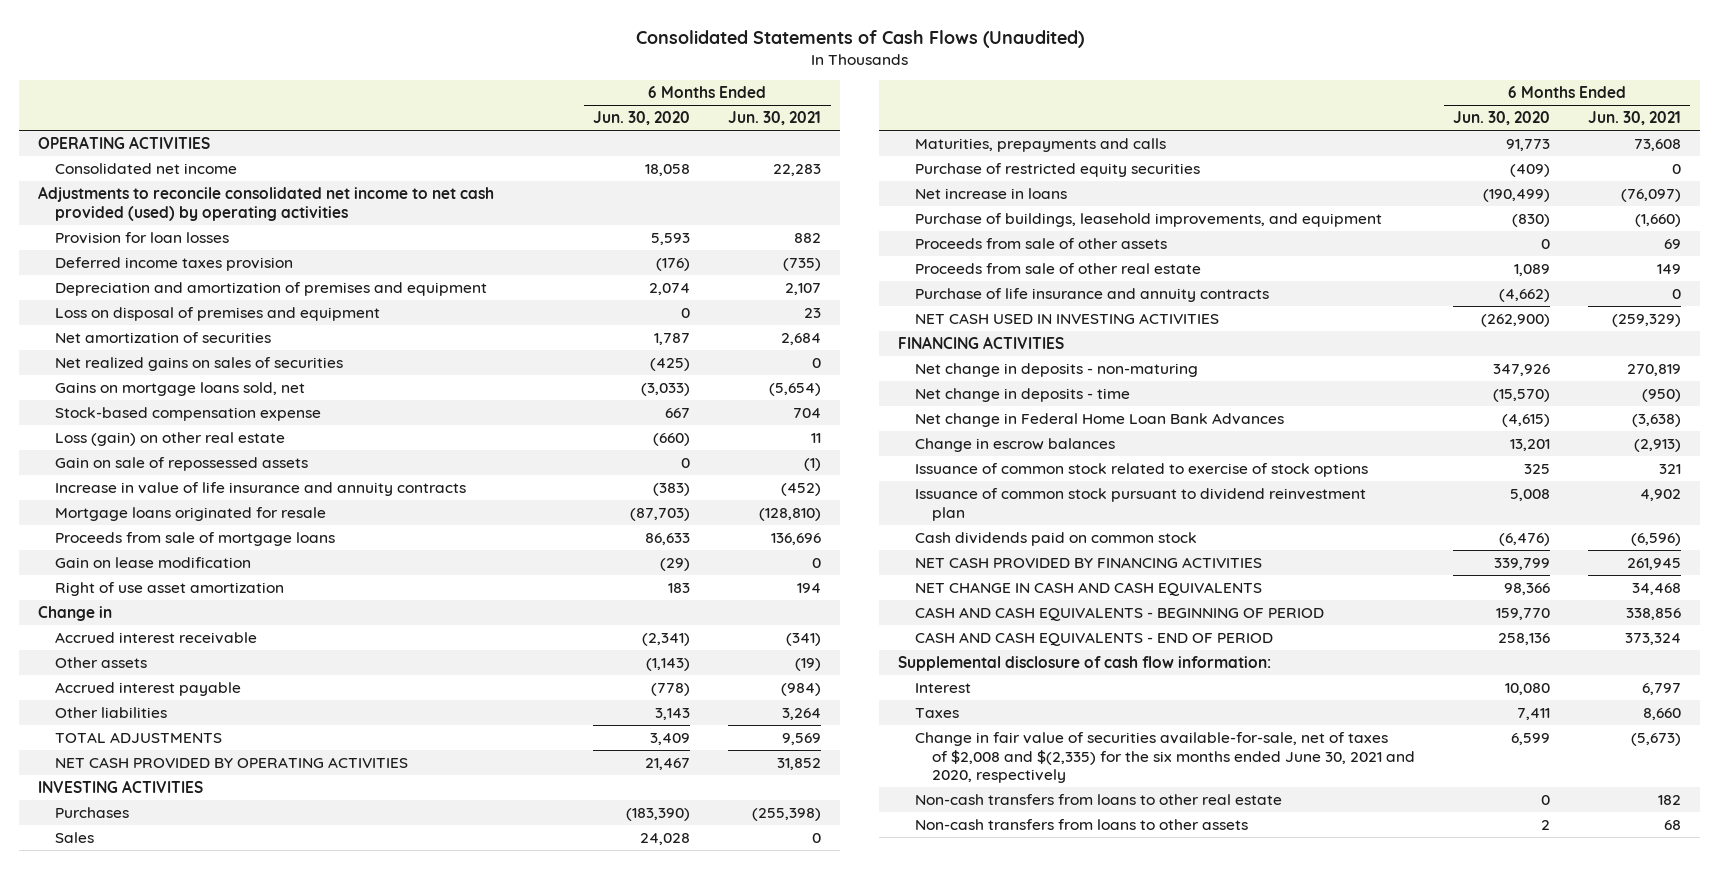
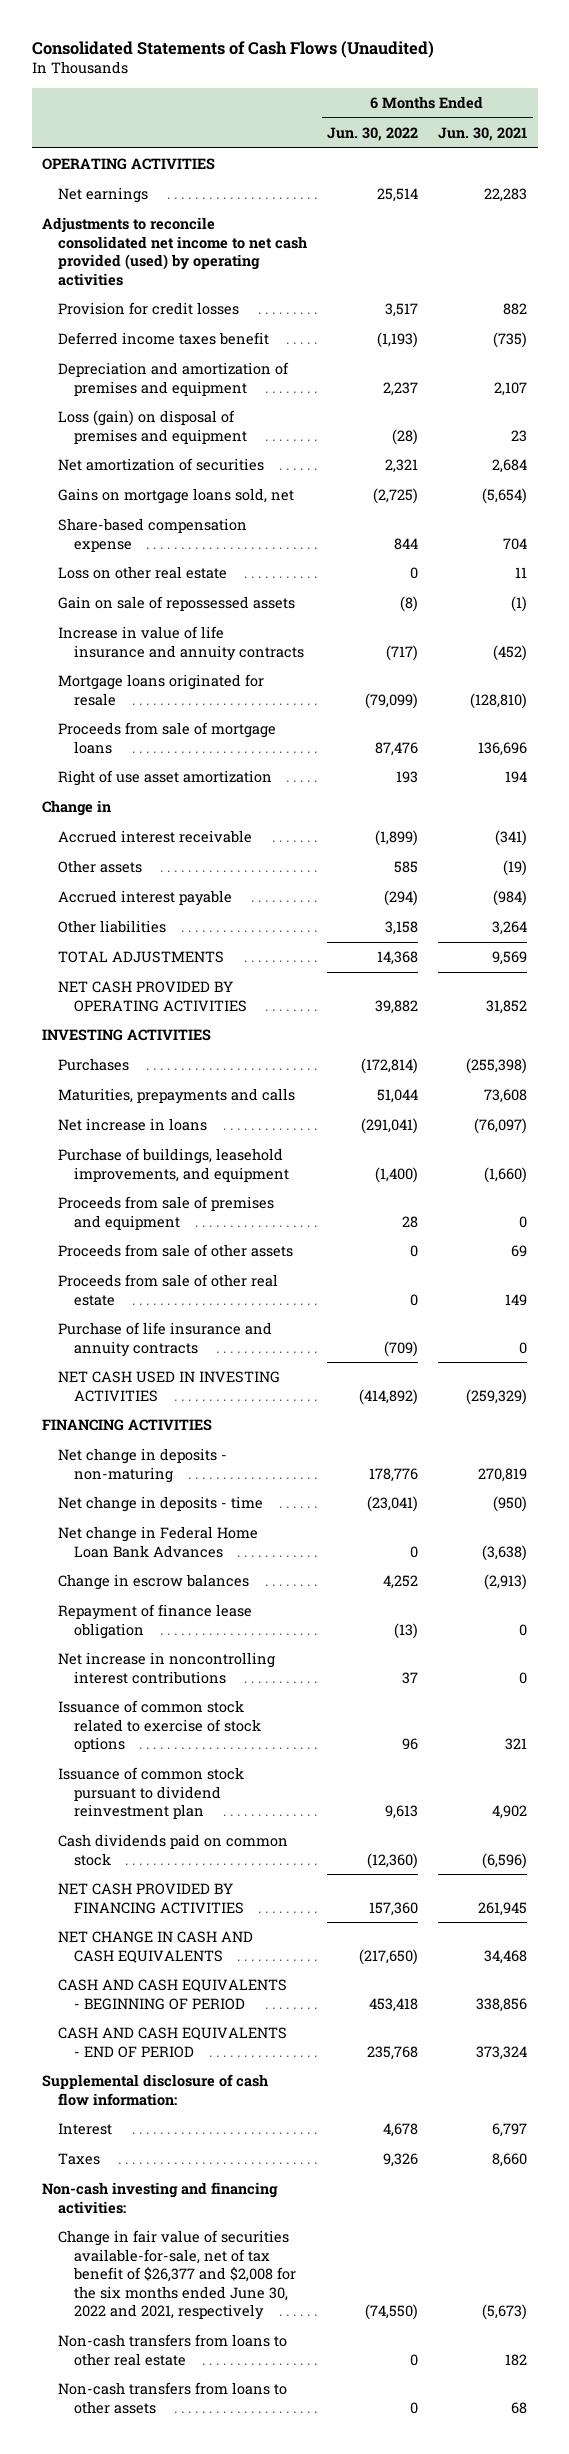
[593,111,691,126] Jun. 30, 2020 -> none
none -> [327,126,419,141] Jun. 30, 2022
[55,163,238,175] Consolidated net income -> [57,187,148,204] Net earnings
[55,232,230,245] Provision for loan losses -> [57,302,239,316] Provision for credit losses
[55,257,294,272] Deferred income taxes provision -> [57,332,269,346] Deferred income taxes benefit
[55,307,381,322] Loss on disposal of premises and equipment -> [57,410,247,444] Loss (gain) on disposal of premises and equipment
[55,357,344,372] Net realized gains on sales of securities -> none
[55,407,322,422] Stock-based compensation expense -> [57,518,247,552] Share-based compensation expense
[55,432,286,447] Loss (gain) on other real estate -> [57,566,227,580] Loss on other real estate
[55,557,252,569] Gain on lease modification -> none
[55,832,95,844] Sales -> none
[915,163,1201,178] Purchase of restricted equity securities -> none
none -> [57,1196,274,1230] Proceeds from sale of premises and equipment
none -> [57,1604,252,1639] Repayment of finance lease obligation
none -> [57,1652,275,1684] Net increase in noncontrolling interest contributions
none -> [41,2182,278,2214] Non-cash investing and financing activities:
[915,732,1416,784] Change in fair value of securities available-for-sale, net of taxes of $2,008 and $(2,335) for the six months ended June 30, 2021 and 2020, respectively -> [57,2230,296,2321] Change in fair value of securities available-for-sale, net of tax benefit of $26,377 and $2,008 for the six months ended June 30, 2022 and 2021, respectively

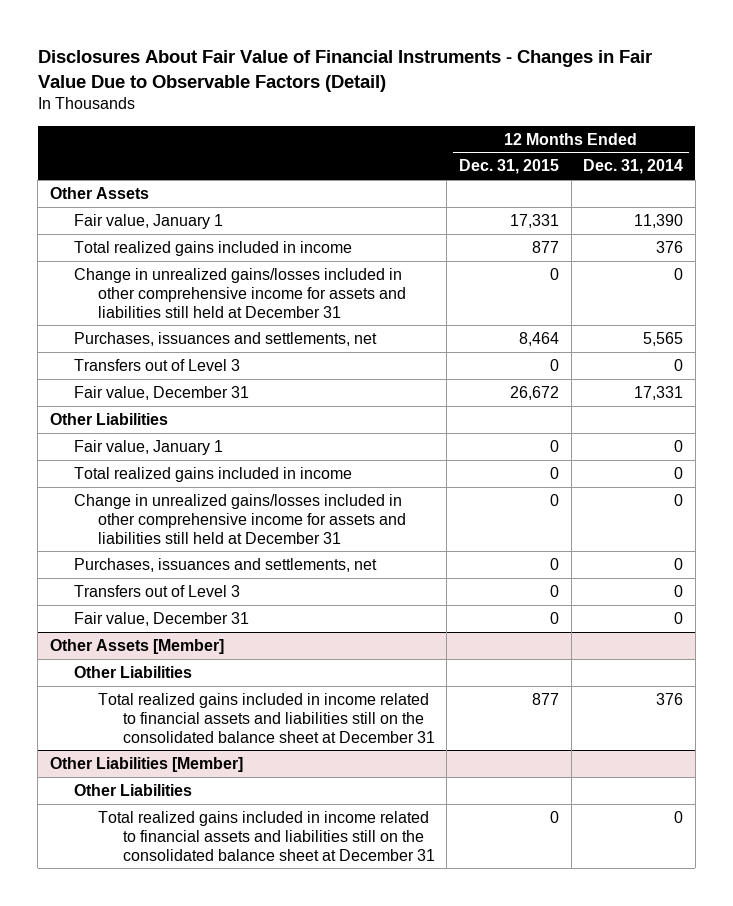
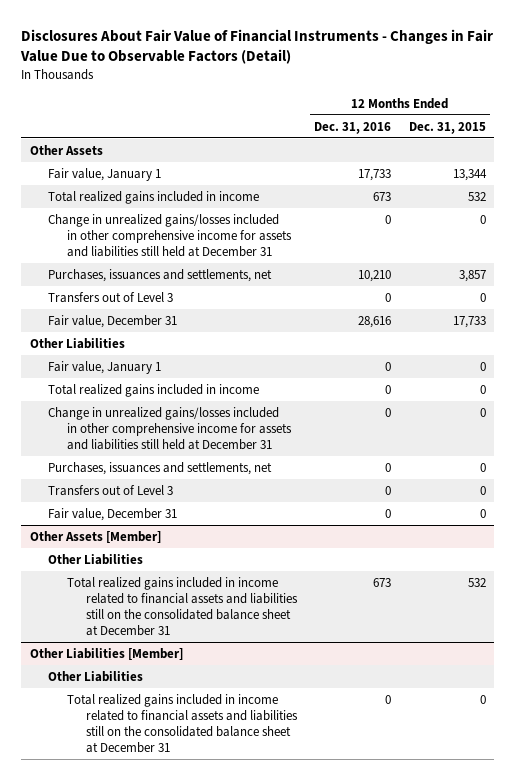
[583,159,684,175] Dec. 31, 2014 -> none
none -> [314,121,392,134] Dec. 31, 2016
[509,213,559,228] 17,331 -> [452,168,487,181] 13,344
[531,240,559,253] 877 -> [467,191,486,201] 532
[518,331,559,346] 8,464 -> [458,269,486,282] 3,857
[509,385,559,400] 26,672 -> [452,315,486,328] 17,733
[531,692,559,705] 877 -> [467,577,486,587] 532

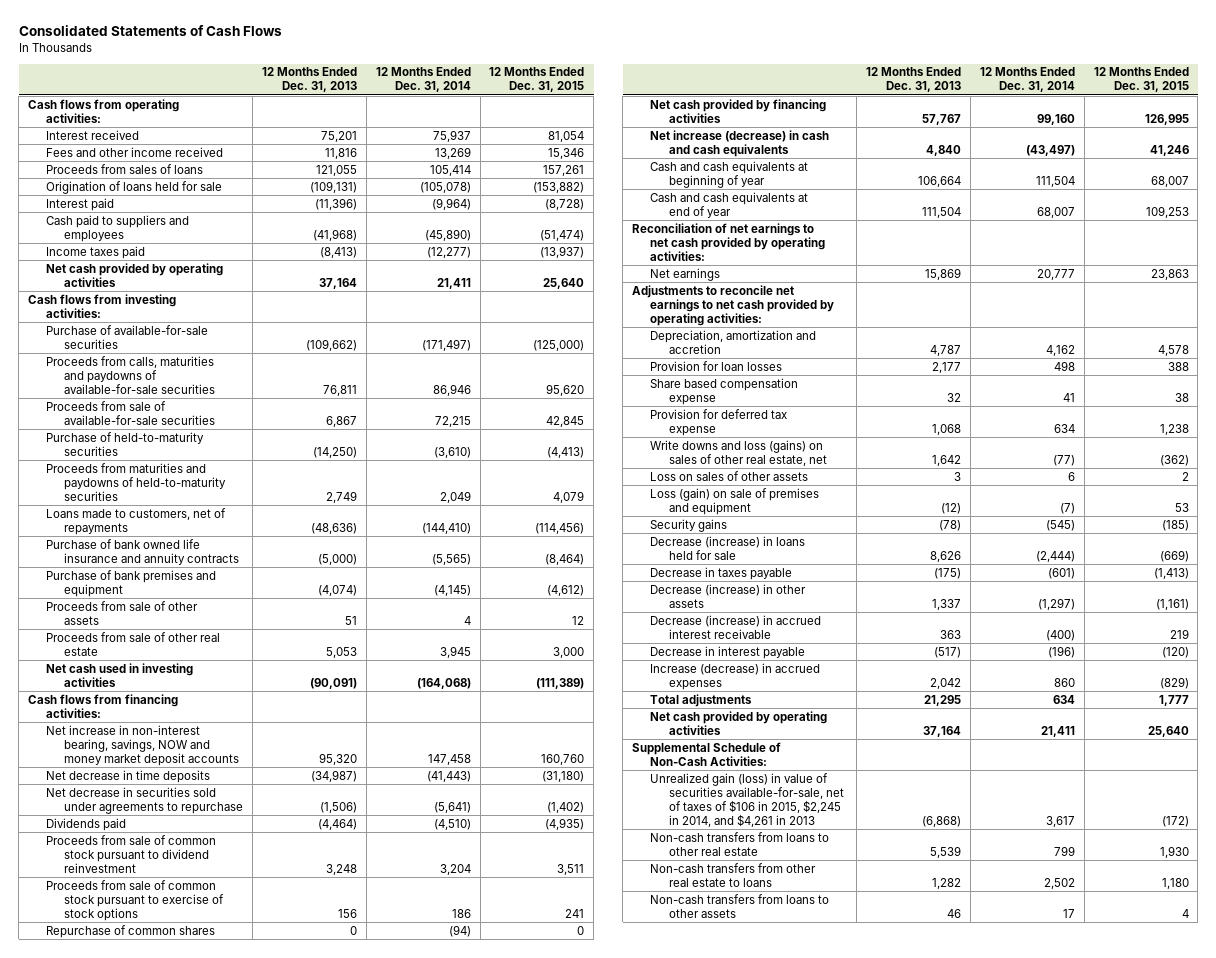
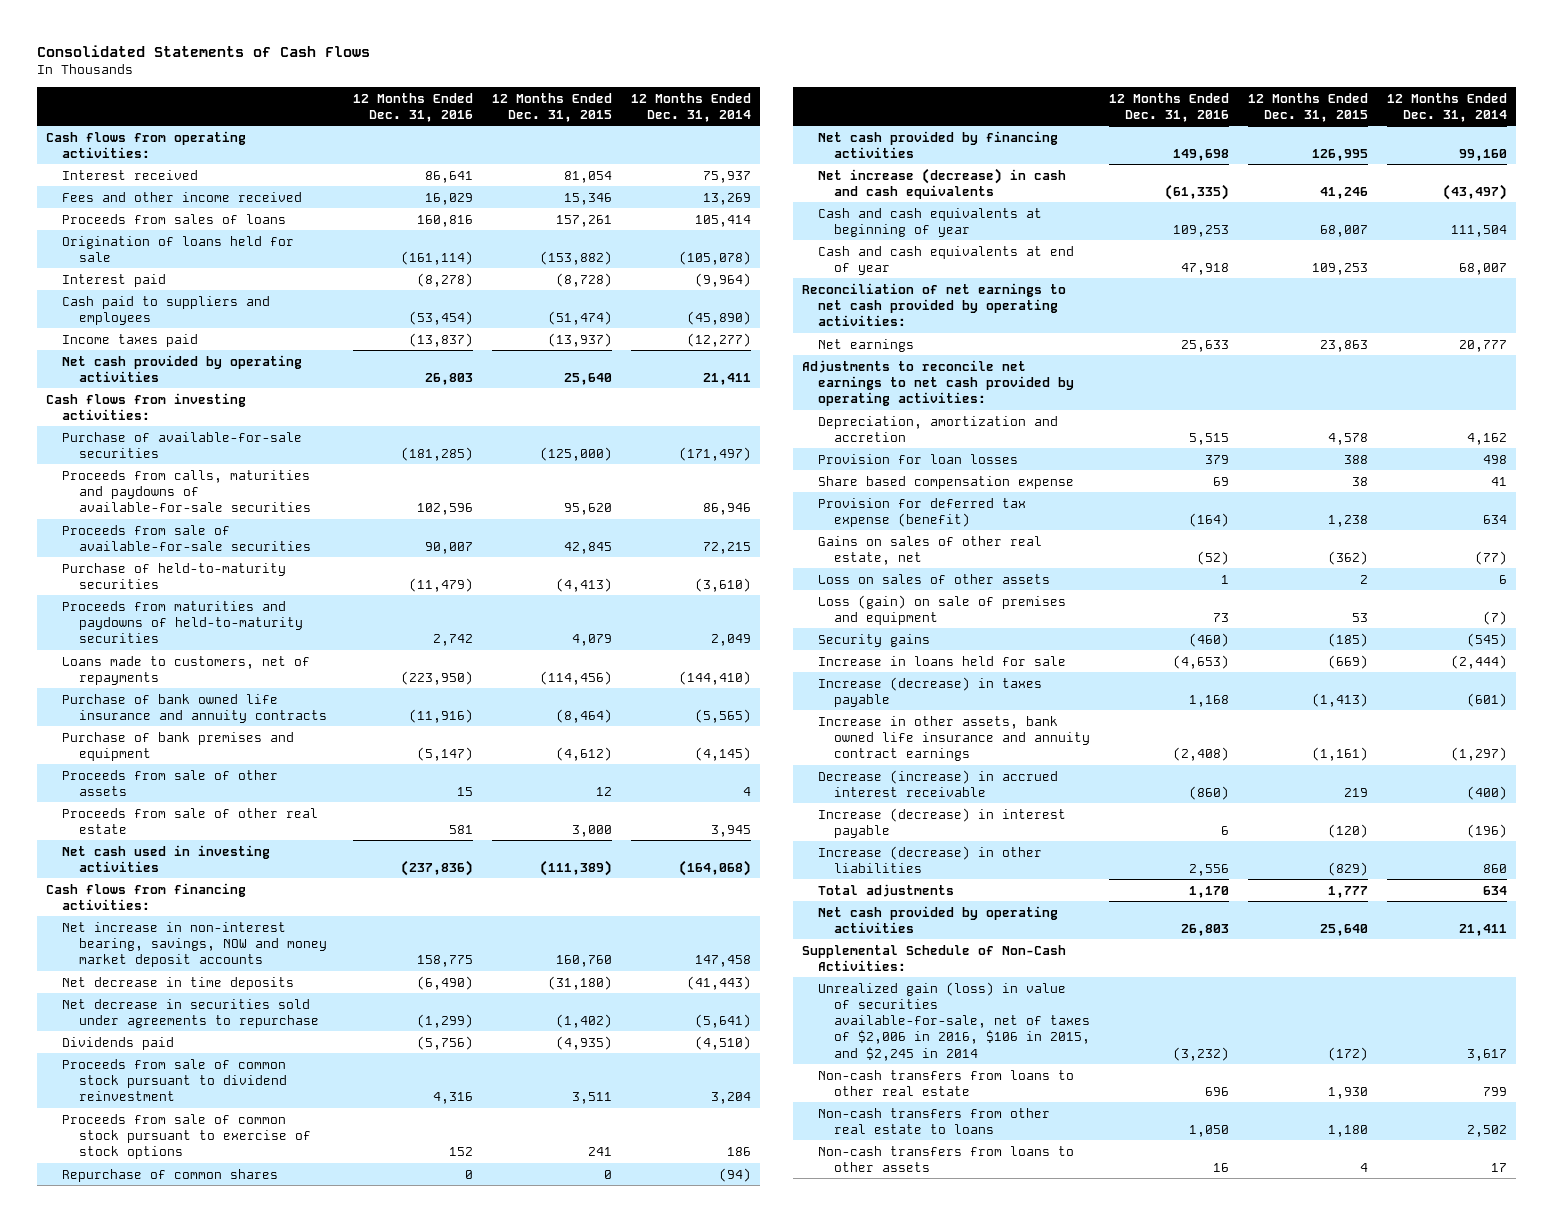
[262,67,358,93] 12 Months Ended Dec. 31, 2013 -> none
none -> [353,92,474,122] 12 Months Ended Dec. 31, 2016
[650,408,788,436] Provision for deferred tax expense -> [818,497,1027,527] Provision for deferred tax expense (benefit)
[650,439,827,466] Write downs and loss (gains) on sales of other real estate, net -> [818,535,1043,565] Gains on sales of other real estate, net
[650,535,806,560] Decrease (increase) in loans held for sale -> [818,655,1067,666] Increase in loans held for sale
[650,566,793,580] Decrease in taxes payable -> [818,676,1043,707] Increase (decrease) in taxes payable
[650,583,807,608] Decrease (increase) in other assets -> [818,715,1091,762] Increase in other assets, bank owned life insurance and annuity contract earnings
[650,645,806,659] Decrease in interest payable -> [818,807,1067,838] Increase (decrease) in interest payable
[650,662,821,690] Increase (decrease) in accrued expenses -> [818,845,1043,873] Increase (decrease) in other liabilities
[650,772,844,827] Unrealized gain (loss) in value of securities available-for-sale, net of taxes of $106 in 2015, $2,245 in 2014, and $4,261 in 2013 -> [818,981,1091,1061] Unrealized gain (loss) in value of securities available-for-sale, net of taxes of $2,006 in 2016, $106 in 2015, and $2,245 in 2014

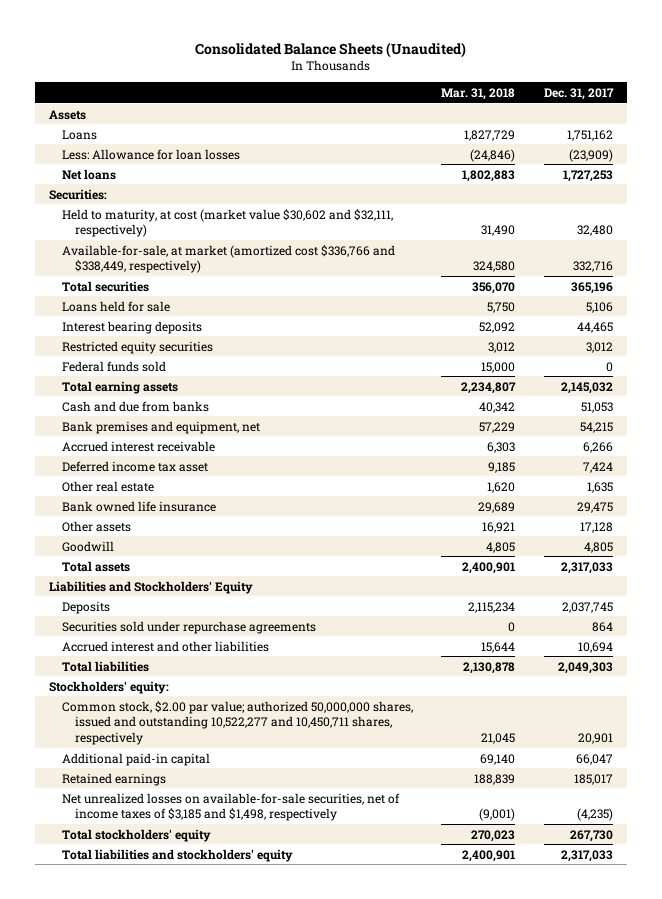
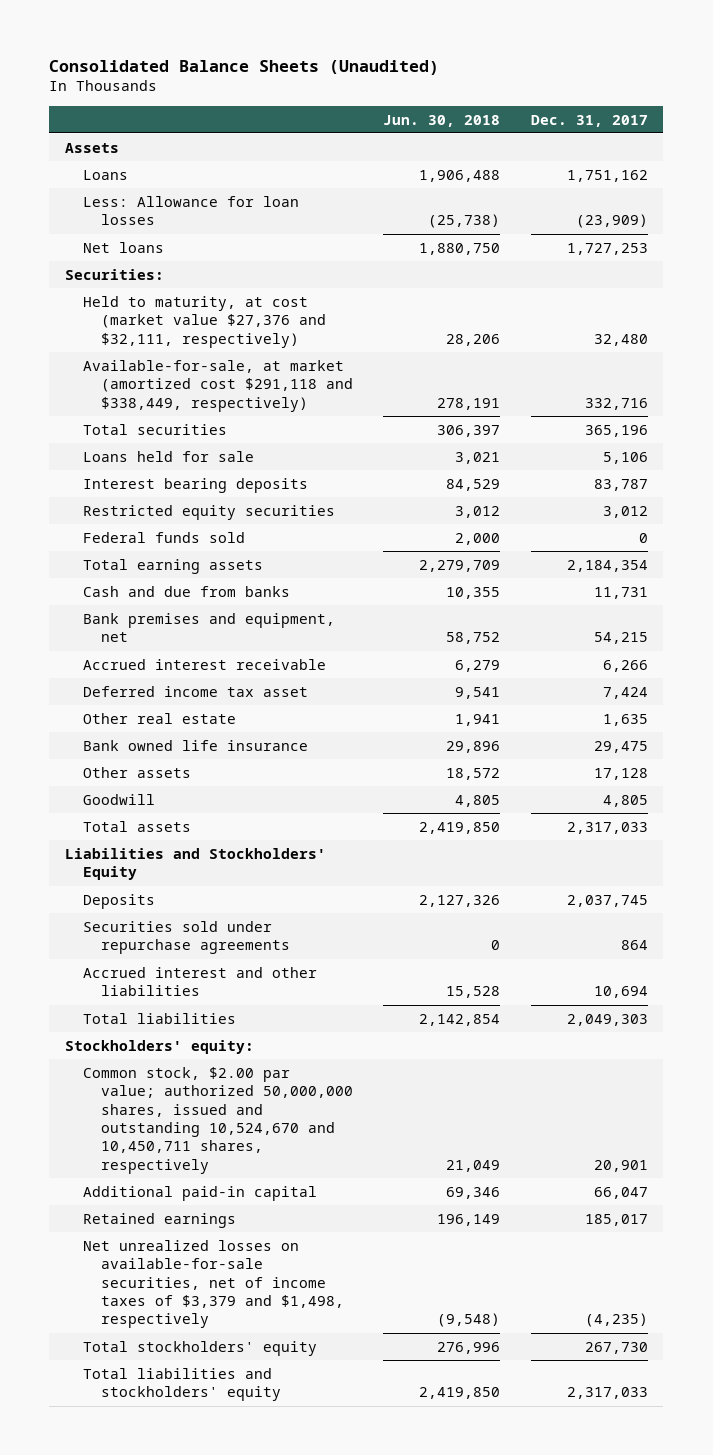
[441,88,516,101] Mar. 31, 2018 -> none
none -> [383,114,501,127] Jun. 30, 2018
[62,208,394,238] Held to maturity, at cost (market value $30,602 and $32,111, respectively) -> [82,295,326,348] Held to maturity, at cost (market value $27,376 and $32,111, respectively)
[62,244,396,274] Available-for-sale, at market (amortized cost $336,766 and $338,449, respectively) -> [82,359,353,412] Available-for-sale, at market (amortized cost $291,118 and $338,449, respectively)
[576,321,613,333] 44,465 -> [594,478,649,491] 83,787
[560,381,613,394] 2,145,032 -> [567,559,649,572] 2,184,354
[580,401,613,413] 51,053 -> [594,586,649,599] 11,731
[62,700,414,745] Common stock, $2.00 par value; authorized 50,000,000 shares, issued and outstanding 10,522,277 and 10,450,711 shares, respectively -> [82,1066,353,1174] Common stock, $2.00 par value; authorized 50,000,000 shares, issued and outstanding 10,524,670 and 10,450,711 shares, respectively
[62,792,401,822] Net unrealized losses on available-for-sale securities, net of income taxes of $3,185 and $1,498, respectively -> [82,1239,344,1329] Net unrealized losses on available-for-sale securities, net of income taxes of $3,379 and $1,498, respectively

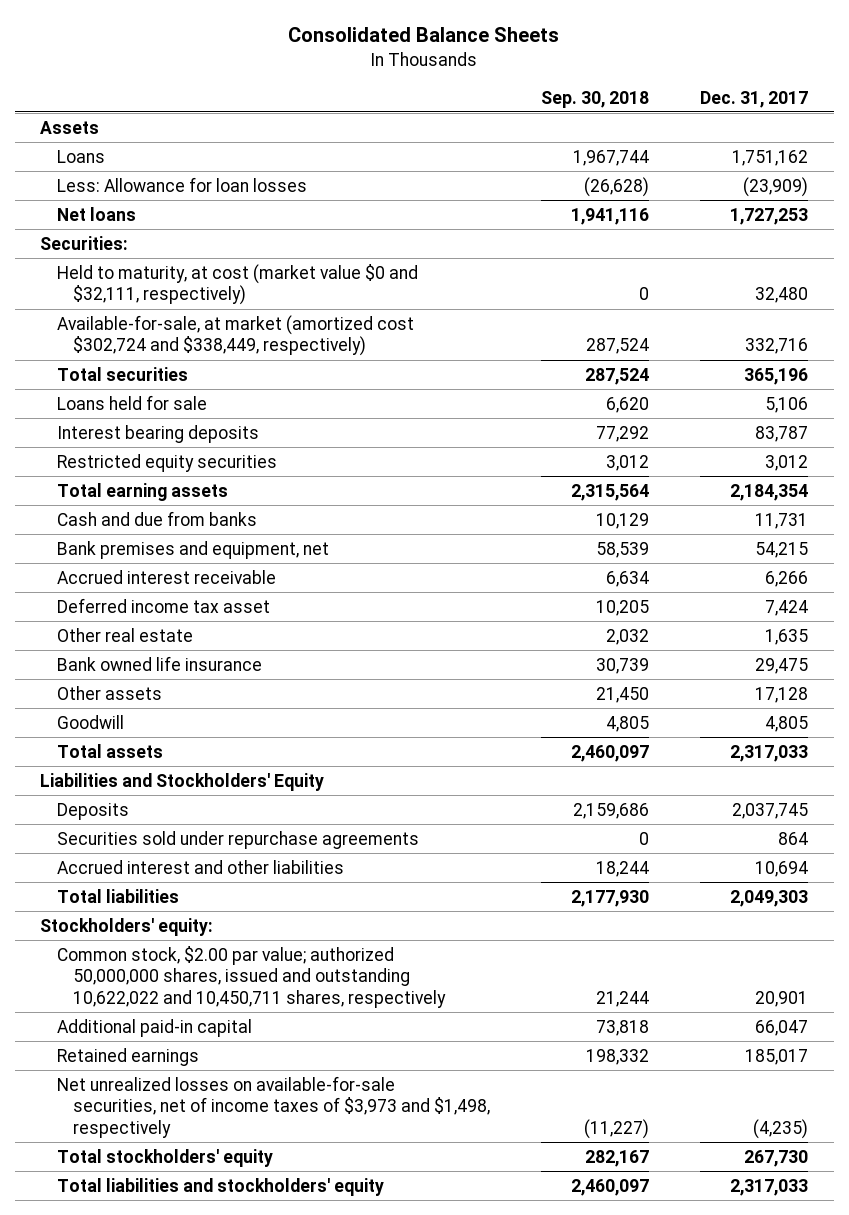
[49,59,440,75] Consolidated Balance Sheets (Unaudited) -> [288,26,560,42] Consolidated Balance Sheets
[383,114,501,127] Jun. 30, 2018 -> none
none -> [541,90,650,108] Sep. 30, 2018
[82,295,326,348] Held to maturity, at cost (market value $27,376 and $32,111, respectively) -> [56,263,418,306] Held to maturity, at cost (market value $0 and $32,111, respectively)
[82,359,353,412] Available-for-sale, at market (amortized cost $291,118 and $338,449, respectively) -> [56,314,414,357] Available-for-sale, at market (amortized cost $302,724 and $338,449, respectively)
[82,531,245,543] Federal funds sold -> none
[82,1066,353,1174] Common stock, $2.00 par value; authorized 50,000,000 shares, issued and outstanding 10,524,670 and 10,450,711 shares, respectively -> [56,945,447,1009] Common stock, $2.00 par value; authorized 50,000,000 shares, issued and outstanding 10,622,022 and 10,450,711 shares, respectively
[82,1239,344,1329] Net unrealized losses on available-for-sale securities, net of income taxes of $3,379 and $1,498, respectively -> [56,1075,491,1139] Net unrealized losses on available-for-sale securities, net of income taxes of $3,973 and $1,498, respectively

